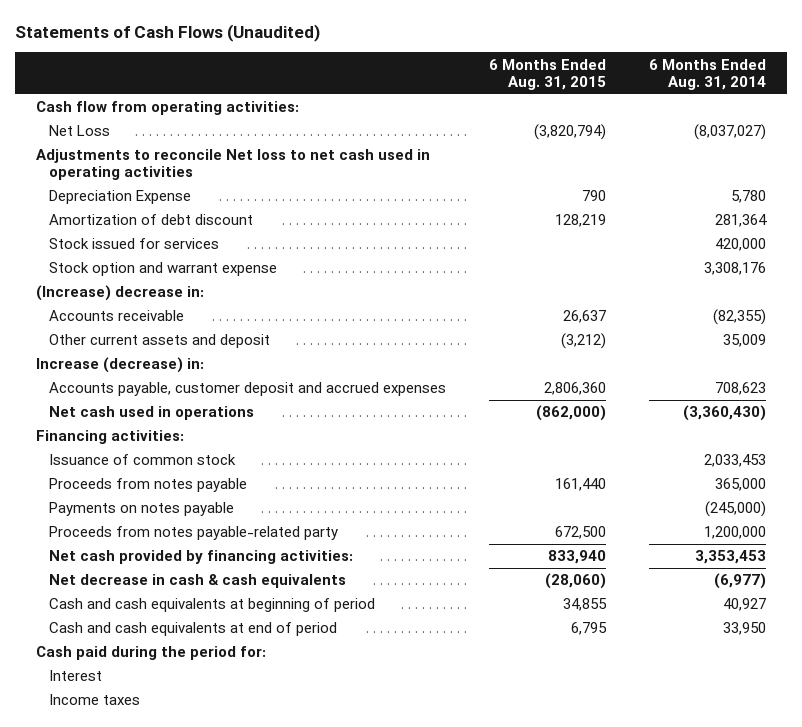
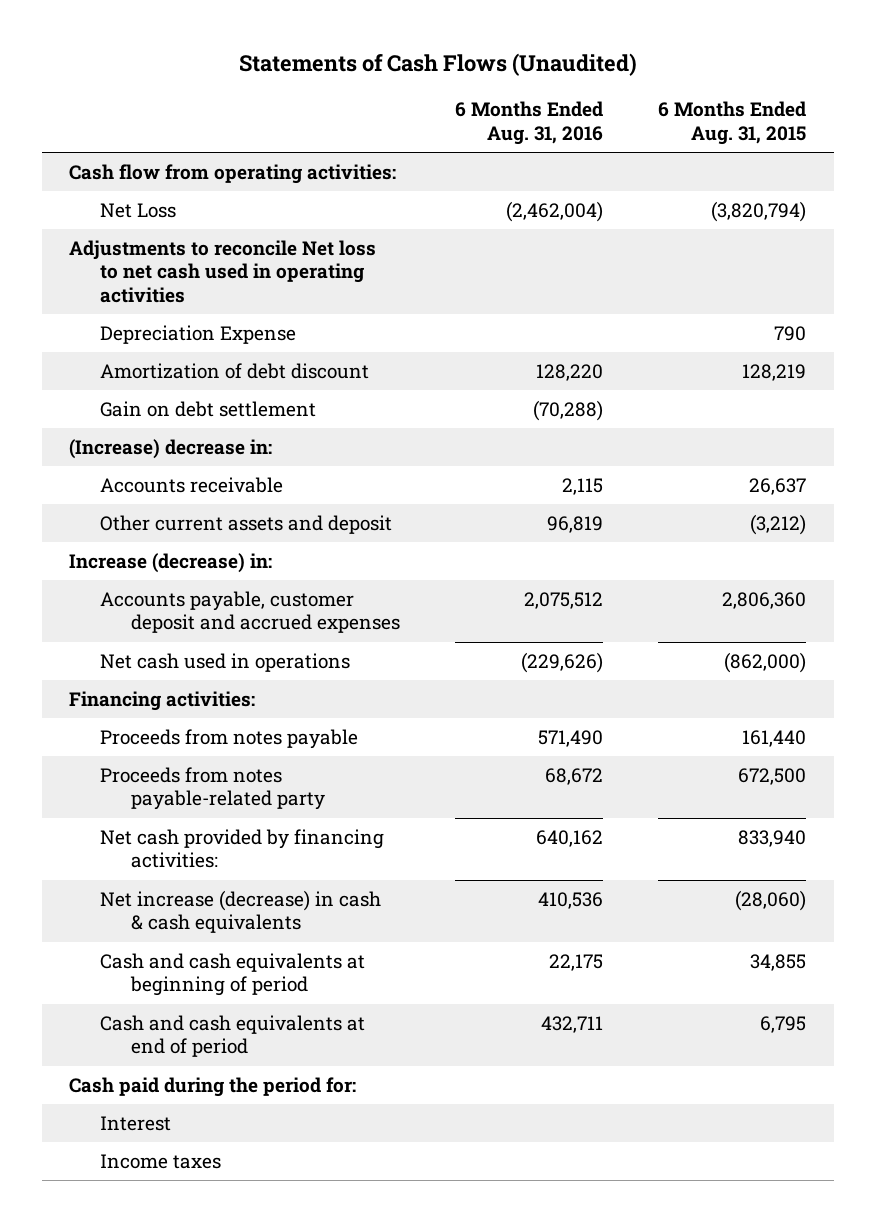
[648,58,766,90] 6 Months Ended Aug. 31, 2014 -> none
none -> [455,101,604,146] 6 Months Ended Aug. 31, 2016
[48,238,219,250] Stock issued for services -> none
[48,262,277,277] Stock option and warrant expense -> none
none -> [99,400,316,417] Gain on debt settlement
[48,454,236,466] Issuance of common stock -> none
[48,502,234,517] Payments on notes payable -> none
[48,574,346,589] Net decrease in cash & cash equivalents -> [99,889,381,934] Net increase (decrease) in cash & cash equivalents

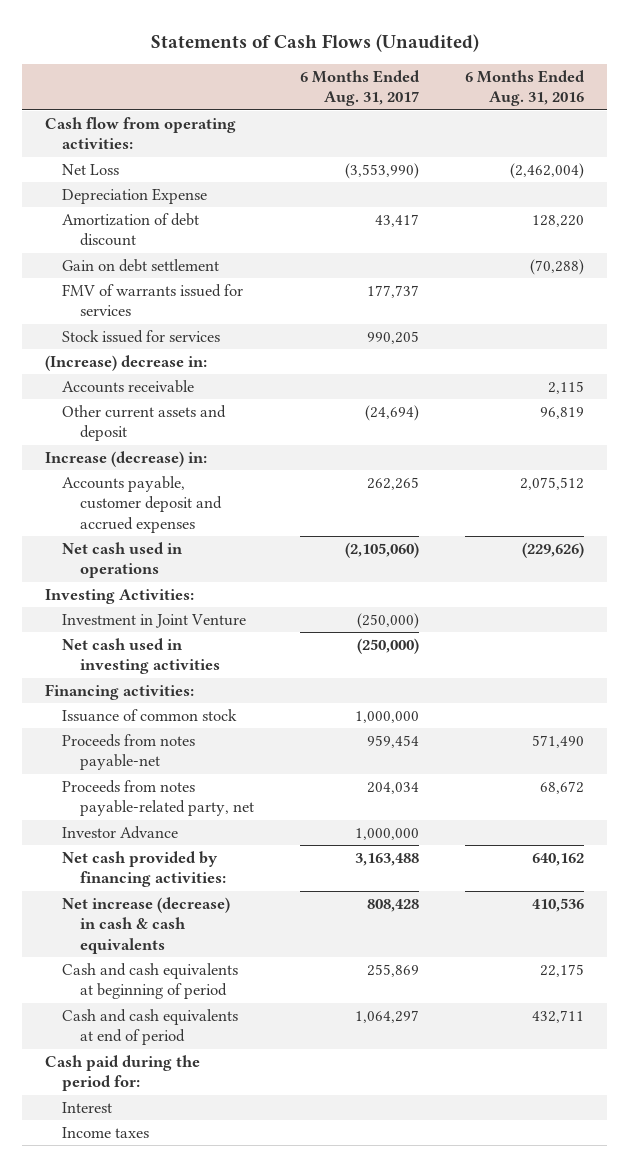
[658,101,807,146] 6 Months Ended Aug. 31, 2015 -> none
none -> [299,70,420,107] 6 Months Ended Aug. 31, 2017
[69,239,377,303] Adjustments to reconcile Net loss to net cash used in operating activities -> none
none -> [62,284,244,317] FMV of warrants issued for services
none -> [62,330,221,344] Stock issued for services
none -> [45,589,195,605] Investing Activities:
none -> [62,614,247,629] Investment in Joint Venture
none -> [62,638,220,675] Net cash used in investing activities
none -> [62,709,238,723] Issuance of common stock
[99,728,358,749] Proceeds from notes payable -> [62,734,196,771] Proceeds from notes payable-net
[99,766,325,811] Proceeds from notes payable-related party -> [62,780,254,817] Proceeds from notes payable-related party, net
none -> [62,826,179,840] Investor Advance

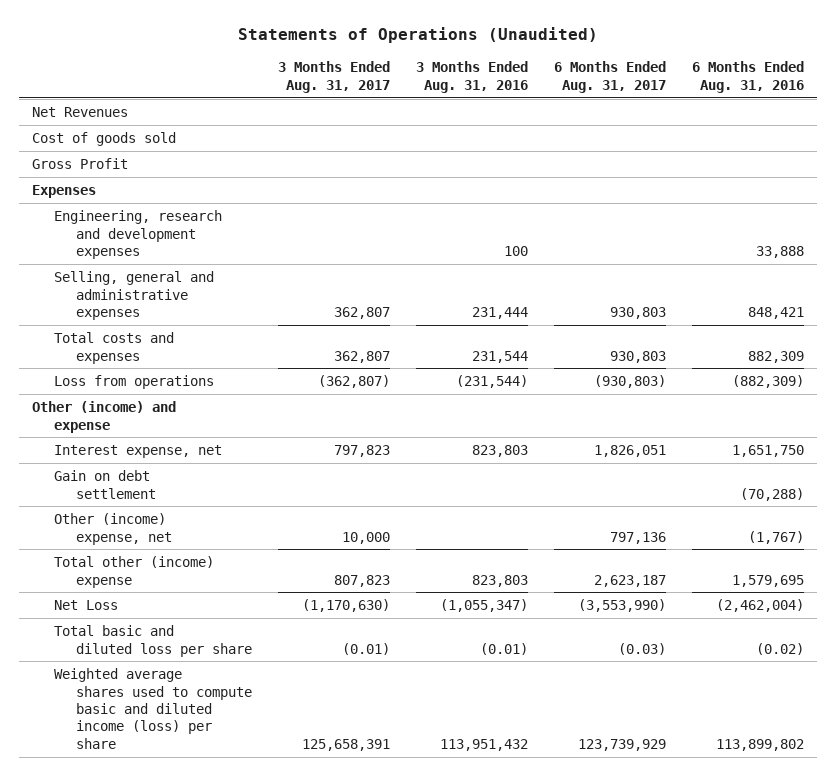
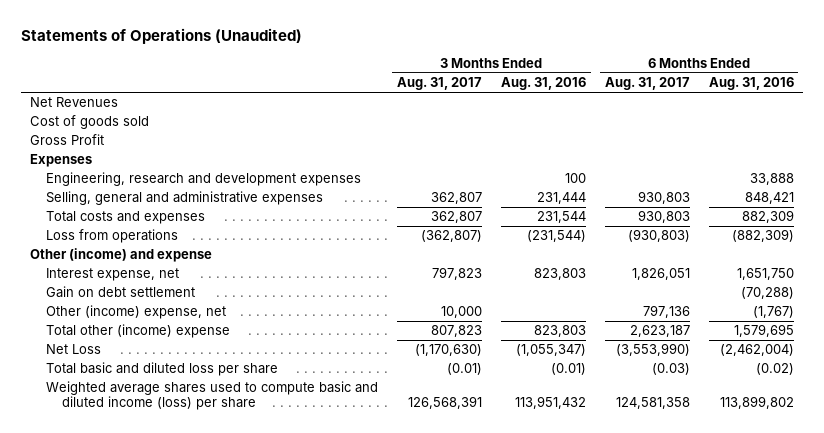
[302,738,391,751] 125,658,391 -> [407,396,482,410] 126,568,391
[578,738,667,751] 123,739,929 -> [615,397,690,410] 124,581,358

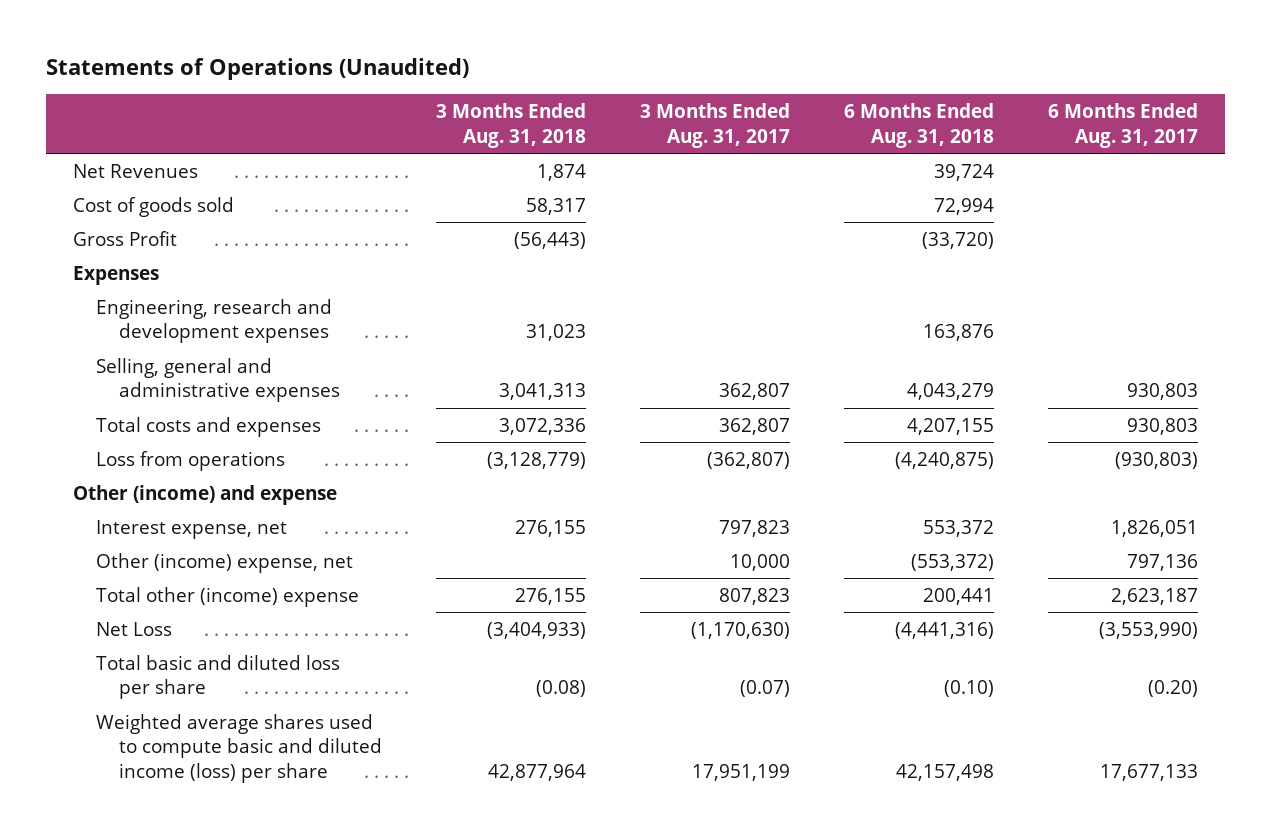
[500,77,586,91] Aug. 31, 2016 -> none
[708,77,794,91] Aug. 31, 2016 -> none
none -> [436,103,587,148] 3 Months Ended Aug. 31, 2018
none -> [844,103,995,148] 6 Months Ended Aug. 31, 2018
[46,286,196,299] Gain on debt settlement -> none
[446,363,482,376] (0.01) -> [740,680,791,698] (0.07)
[651,363,690,376] (0.03) -> [1148,680,1199,698] (0.20)
[407,396,482,410] 126,568,391 -> [692,763,791,781] 17,951,199
[615,397,690,410] 124,581,358 -> [1100,763,1199,781] 17,677,133

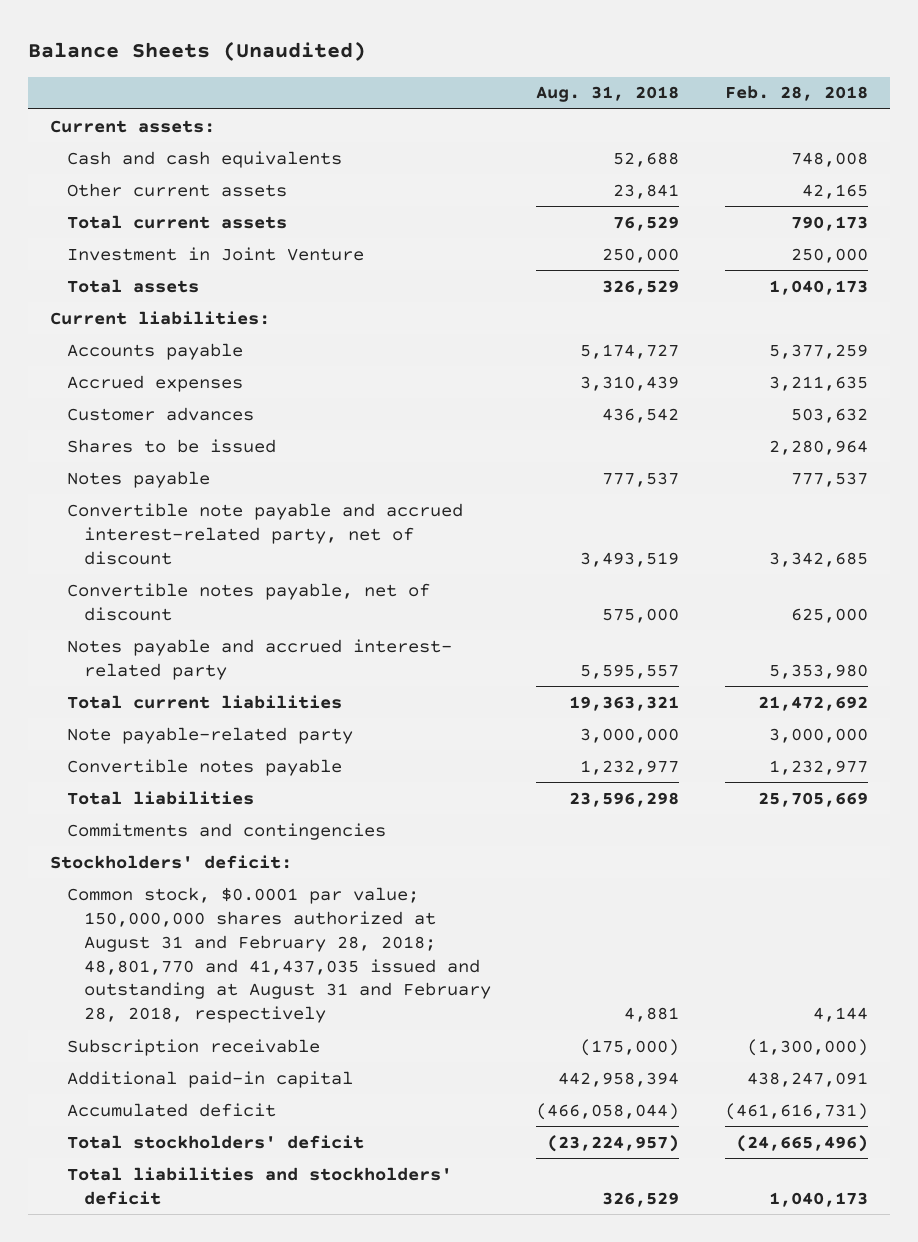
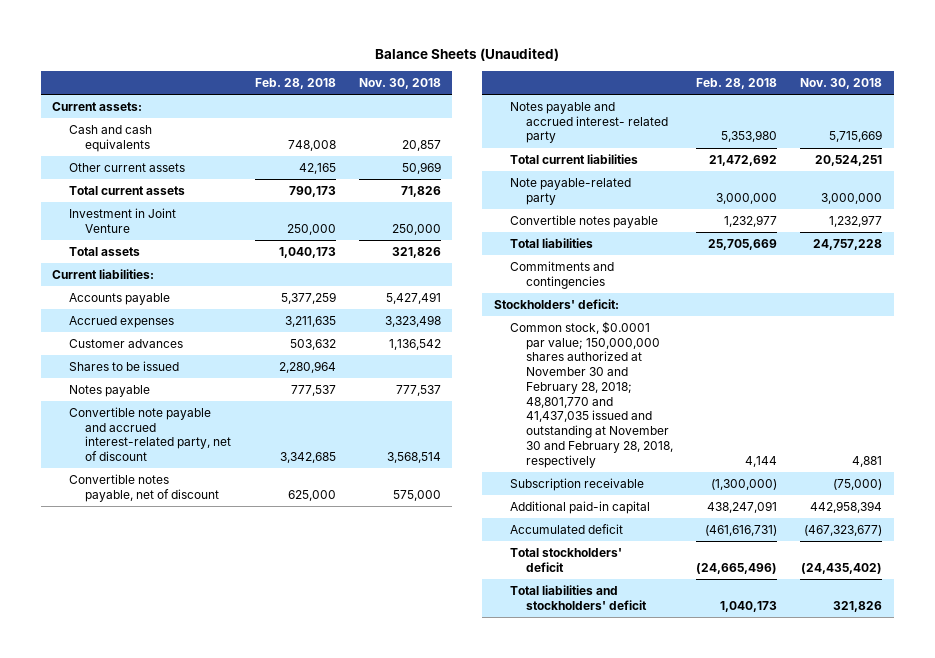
[536,86,680,103] Aug. 31, 2018 -> none
none -> [358,78,441,90] Nov. 30, 2018
[67,886,491,1024] Common stock, $0.0001 par value; 150,000,000 shares authorized at August 31 and February 28, 2018; 48,801,770 and 41,437,035 issued and outstanding at August 31 and February 28, 2018, respectively -> [510,320,674,468] Common stock, $0.0001 par value; 150,000,000 shares authorized at November 30 and February 28, 2018; 48,801,770 and 41,437,035 issued and outstanding at November 30 and February 28, 2018, respectively

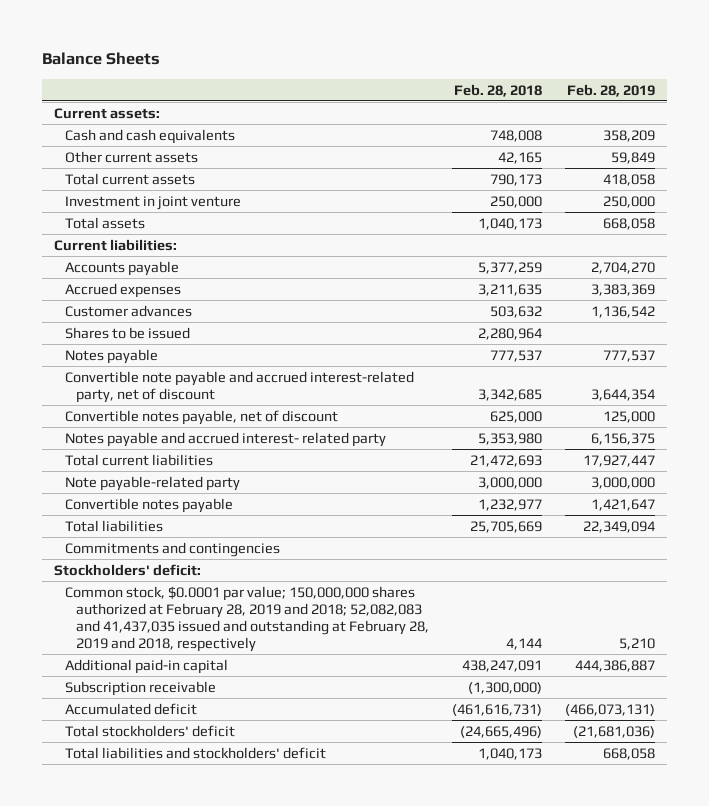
[375,48,560,62] Balance Sheets (Unaudited) -> [42,52,161,66] Balance Sheets
[358,78,441,90] Nov. 30, 2018 -> none
none -> [566,83,655,97] Feb. 28, 2019
[68,207,176,233] Investment in Joint Venture -> [64,195,241,210] Investment in joint venture
[709,154,778,166] 21,472,692 -> [469,454,542,467] 21,472,693
[510,320,674,468] Common stock, $0.0001 par value; 150,000,000 shares authorized at November 30 and February 28, 2018; 48,801,770 and 41,437,035 issued and outstanding at November 30 and February 28, 2018, respectively -> [64,585,429,652] Common stock, $0.0001 par value; 150,000,000 shares authorized at February 28, 2019 and 2018; 52,082,083 and 41,437,035 issued and outstanding at February 28, 2019 and 2018, respectively
[510,477,645,491] Subscription receivable -> [64,680,216,696] Subscription receivable

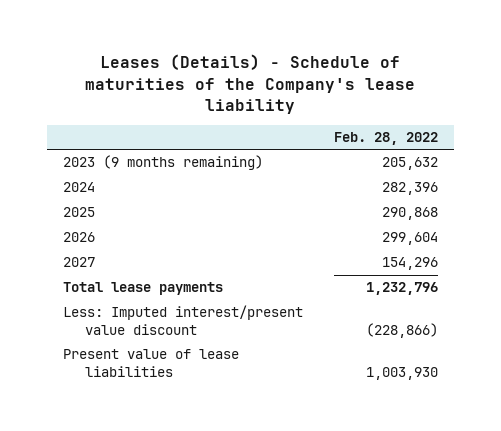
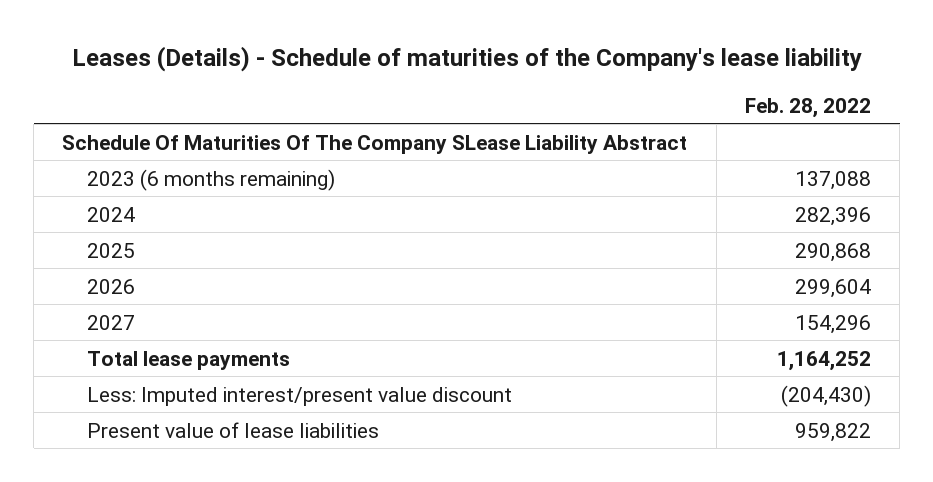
none -> [62,134,688,154] Schedule Of Maturities Of The Company SLease Liability Abstract
[62,155,263,171] 2023 (9 months remaining) -> [86,168,335,191] 2023 (6 months remaining)
[382,157,439,171] 205,632 -> [794,170,871,190] 137,088
[366,282,439,296] 1,232,796 -> [776,350,871,371] 1,164,252
[366,322,439,338] (228,866) -> [780,384,871,407] (204,430)
[366,366,439,380] 1,003,930 -> [794,422,871,442] 959,822

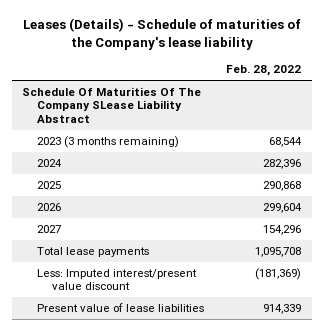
[86,168,335,191] 2023 (6 months remaining) -> [37,136,180,149] 2023 (3 months remaining)
[794,170,871,190] 137,088 -> [269,137,303,148] 68,544
[776,350,871,371] 1,164,252 -> [255,247,302,258] 1,095,708
[780,384,871,407] (204,430) -> [255,268,302,281] (181,369)
[794,422,871,442] 959,822 -> [263,304,302,315] 914,339

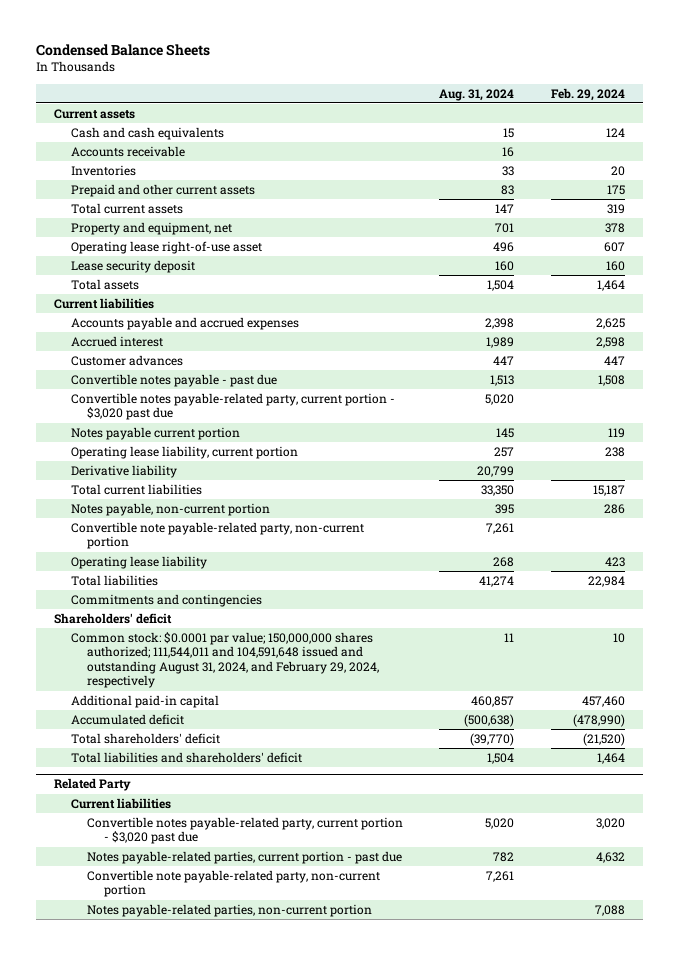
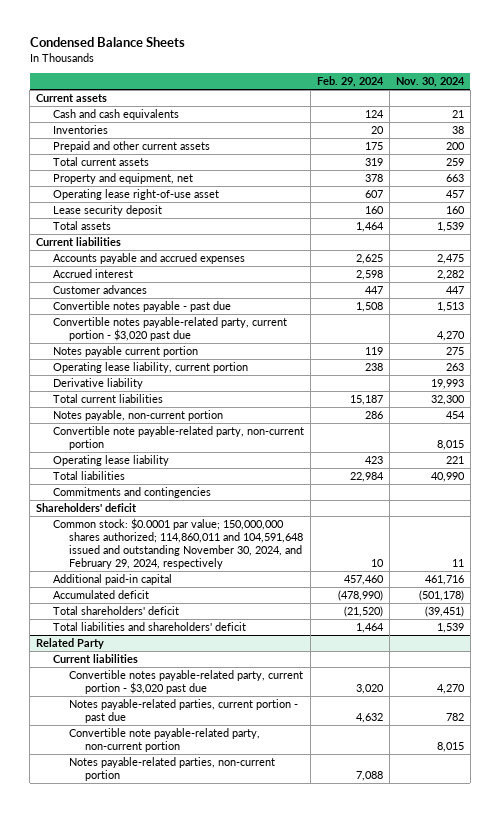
[439,88,515,101] Aug. 31, 2024 -> none
none -> [395,77,465,88] Nov. 30, 2024
[70,146,185,158] Accounts receivable -> none
[70,632,380,689] Common stock: $0.0001 par value; 150,000,000 shares authorized; 111,544,011 and 104,591,648 issued and outstanding August 31, 2024, and February 29, 2024, respectively -> [52,518,303,569] Common stock: $0.0001 par value; 150,000,000 shares authorized; 114,860,011 and 104,591,648 issued and outstanding November 30, 2024, and February 29, 2024, respectively

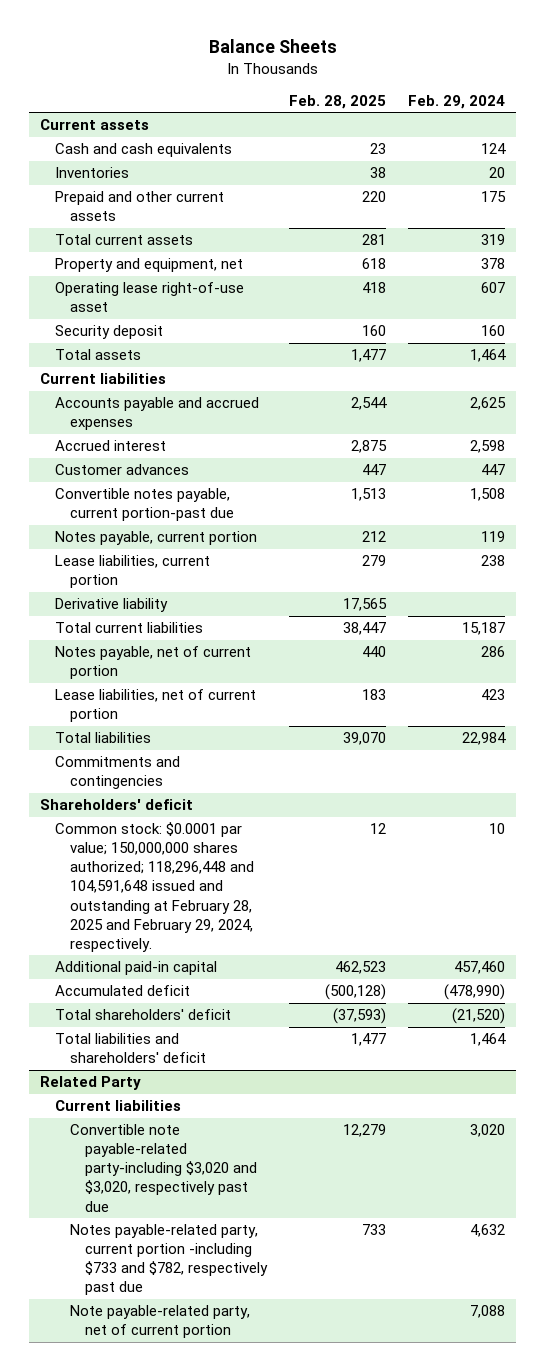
[29,37,185,48] Condensed Balance Sheets -> [208,39,337,54] Balance Sheets
[395,77,465,88] Nov. 30, 2024 -> none
none -> [289,94,387,109] Feb. 28, 2025
[52,205,162,217] Lease security deposit -> [55,325,164,340] Security deposit
[52,317,287,341] Convertible notes payable-related party, current portion - $3,020 past due -> none
[52,301,231,313] Convertible notes payable - past due -> [55,488,235,522] Convertible notes payable, current portion-past due
[52,346,198,358] Notes payable current portion -> [55,531,258,546] Notes payable, current portion
[52,362,248,374] Operating lease liability, current portion -> [55,555,211,589] Lease liabilities, current portion
[52,426,304,450] Convertible note payable-related party, non-current portion -> none
[52,410,223,422] Notes payable, non-current portion -> [55,646,252,680] Notes payable, net of current portion
[52,455,169,467] Operating lease liability -> [55,689,257,723] Lease liabilities, net of current portion
[52,518,303,569] Common stock: $0.0001 par value; 150,000,000 shares authorized; 114,860,011 and 104,591,648 issued and outstanding November 30, 2024, and February 29, 2024, respectively -> [55,822,255,952] Common stock: $0.0001 par value; 150,000,000 shares authorized; 118,296,448 and 104,591,648 issued and outstanding at February 28, 2025 and February 29, 2024, respectively.
[68,728,260,752] Convertible note payable-related party, non-current portion -> none
[68,670,303,694] Convertible notes payable-related party, current portion - $3,020 past due -> [70,1124,258,1212] Convertible note payable-related party-including $3,020 and $3,020, respectively past due
[68,699,298,723] Notes payable-related parties, current portion - past due -> [70,1224,269,1296] Notes payable-related party, current portion -including $733 and $782, respectively past due
[68,757,275,781] Notes payable-related parties, non-current portion -> [70,1305,251,1339] Note payable-related party, net of current portion

